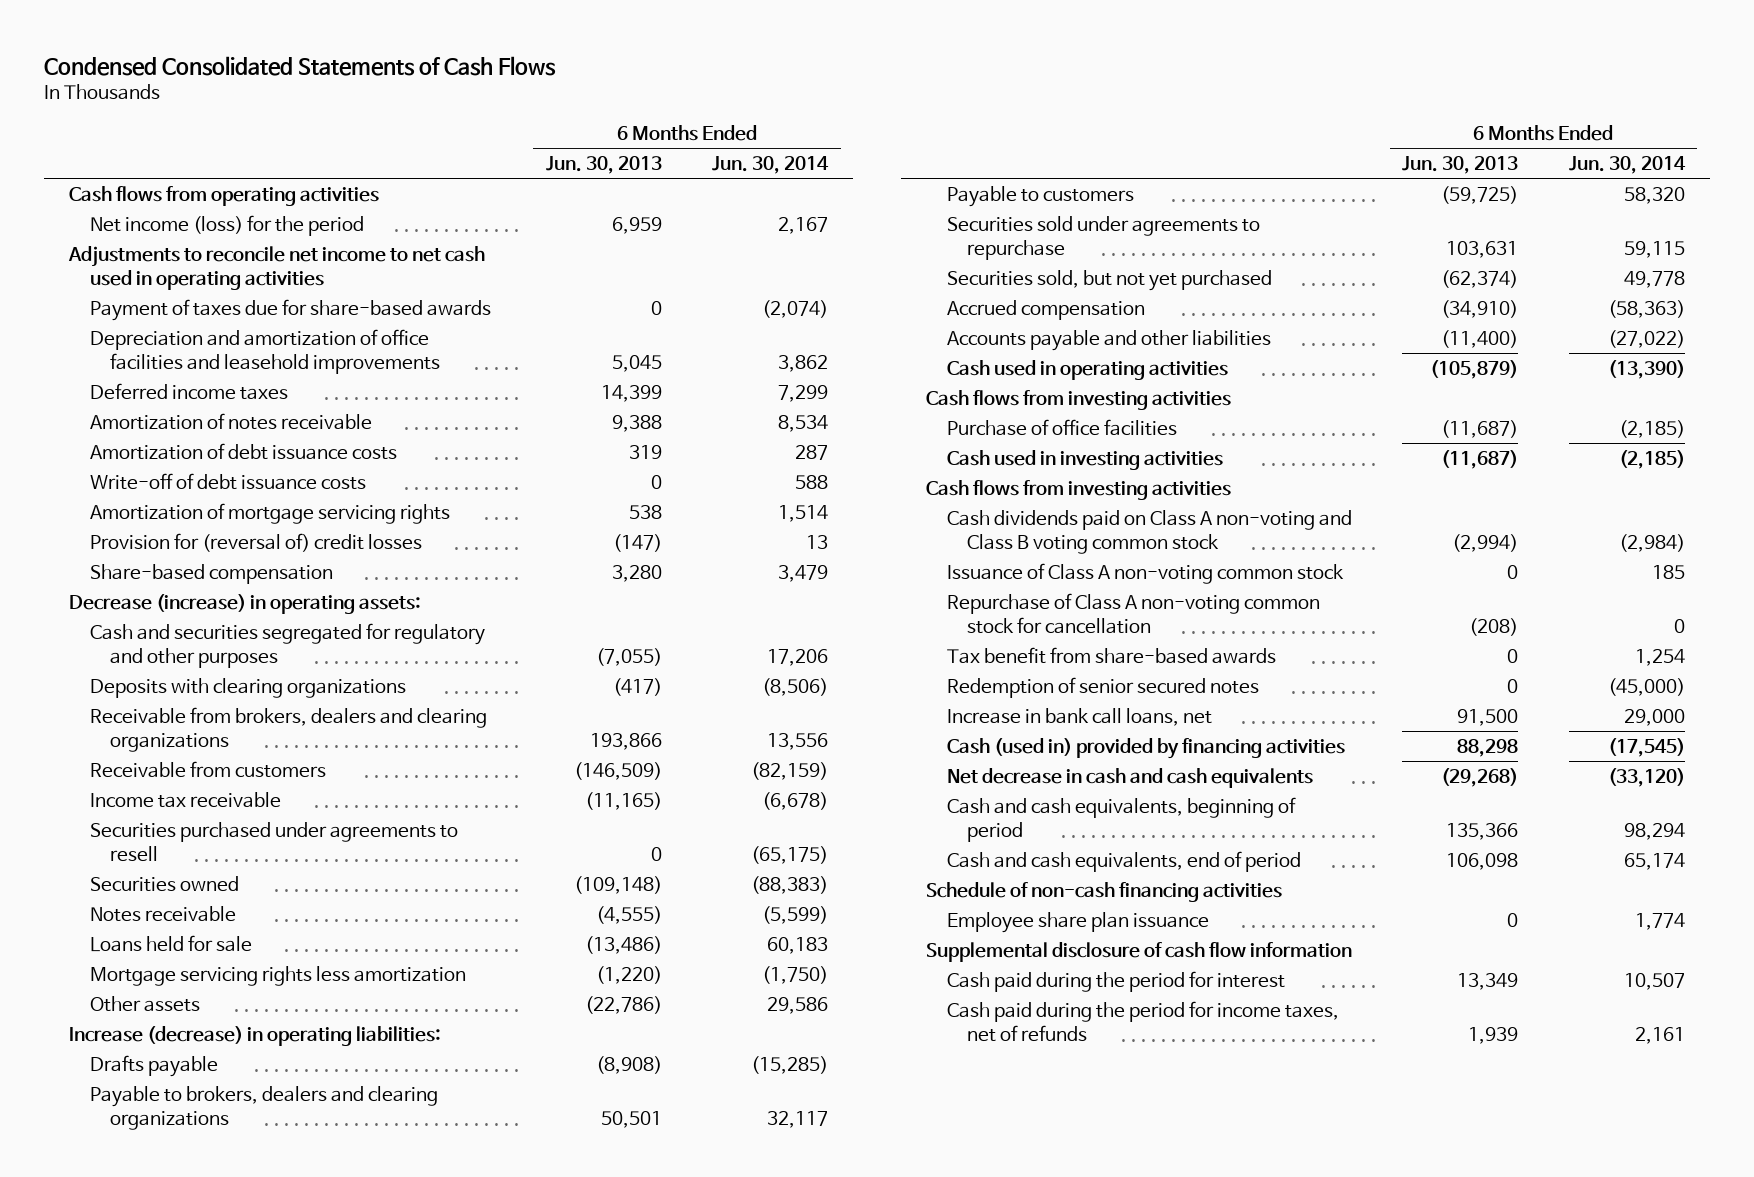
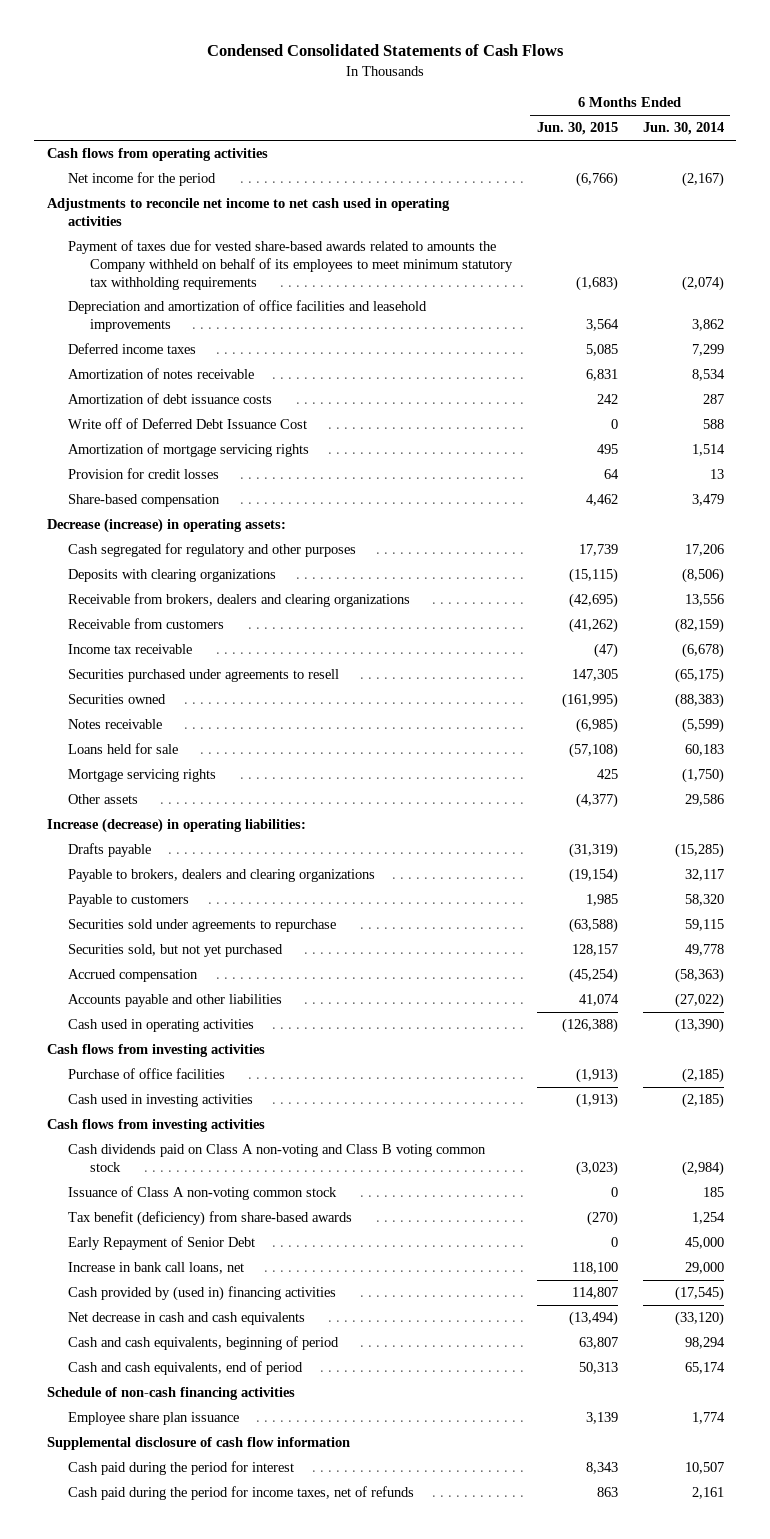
[545,156,662,175] Jun. 30, 2013 -> none
none -> [536,122,618,136] Jun. 30, 2015
[89,214,364,236] Net income (loss) for the period -> [68,172,217,187] Net income for the period
[778,216,829,234] 2,167 -> [681,172,724,188] (2,167)
[89,298,491,321] Payment of taxes due for share-based awards -> [68,240,513,290] Payment of taxes due for vested share-based awards related to amounts the Company withheld on behalf of its employees to meet minimum statutory tax withholding requirements
[89,472,366,490] Write-off of debt issuance costs -> [68,418,308,430] Write off of Deferred Debt Issuance Cost
[89,532,422,552] Provision for (reversal of) credit losses -> [68,468,220,480] Provision for credit losses
[89,622,485,669] Cash and securities segregated for regulatory and other purposes -> [68,543,357,558] Cash segregated for regulatory and other purposes
[89,965,466,986] Mortgage servicing rights less amortization -> [68,769,217,783] Mortgage servicing rights
[946,592,1320,635] Repurchase of Class A non-voting common stock for cancellation -> none
[946,676,1259,698] Redemption of senior secured notes -> none
[946,646,1276,664] Tax benefit from share-based awards -> [68,1211,353,1227] Tax benefit (deficiency) from share-based awards
none -> [68,1236,256,1251] Early Repayment of Senior Debt
[946,737,1345,759] Cash (used in) provided by financing activities -> [68,1286,337,1302] Cash provided by (used in) financing activities

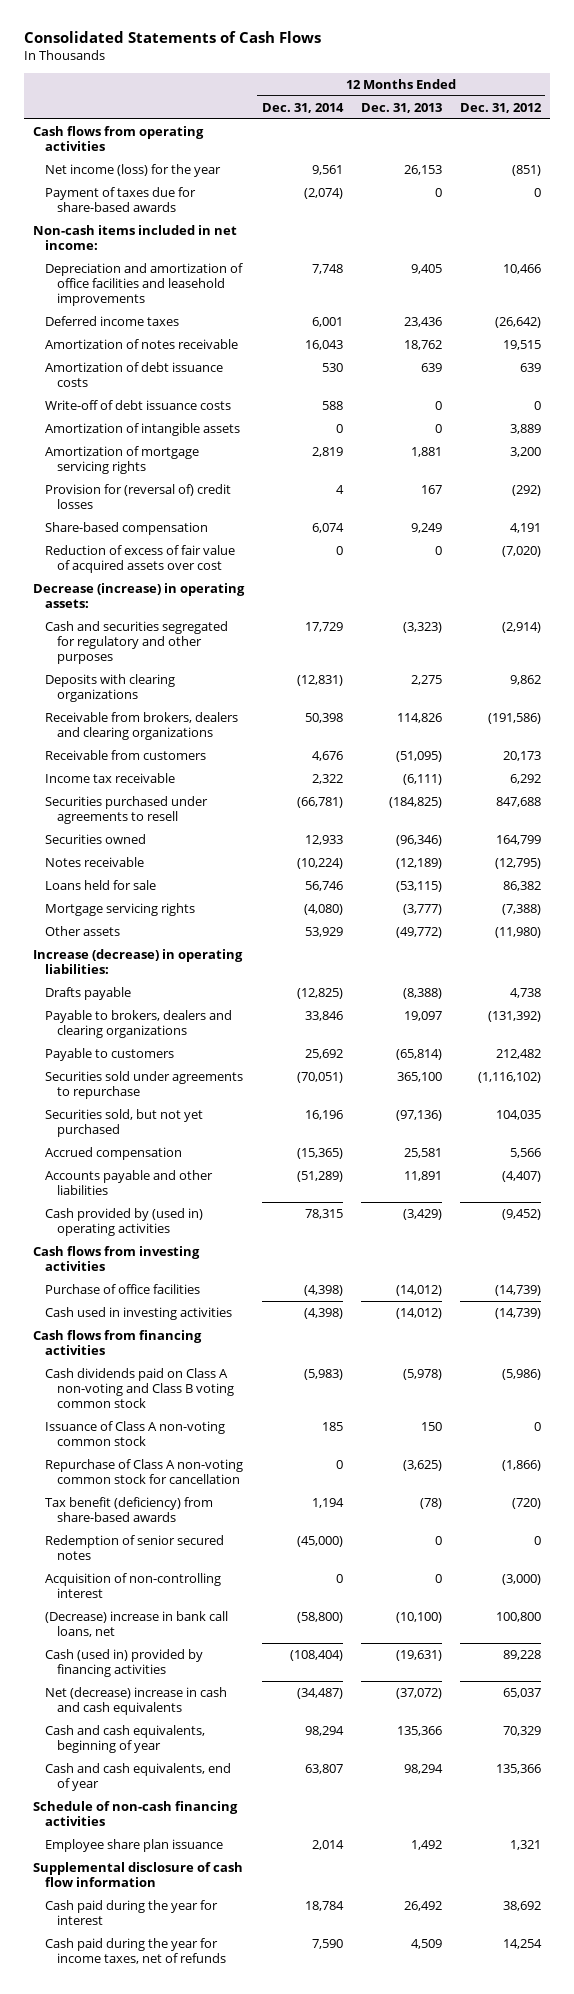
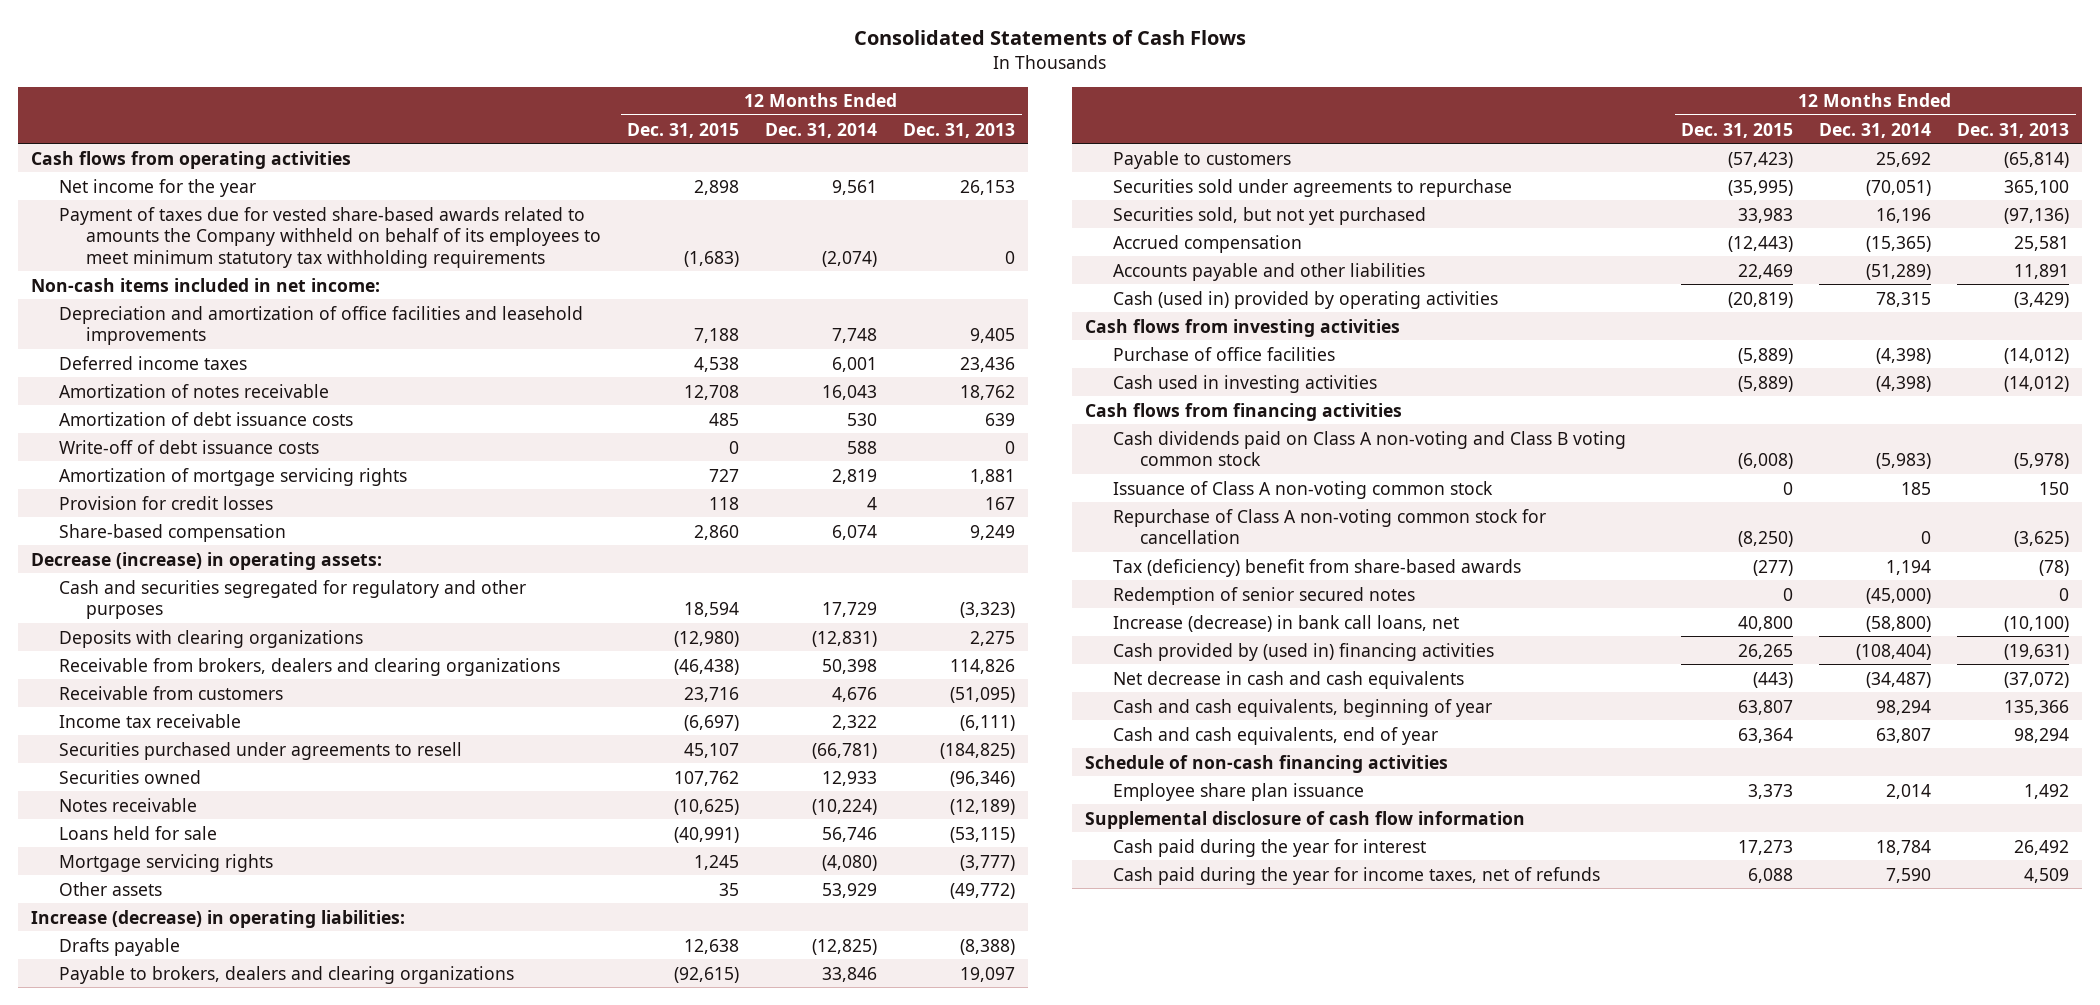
[459,102,542,113] Dec. 31, 2012 -> none
none -> [627,122,740,138] Dec. 31, 2015
[44,163,221,177] Net income (loss) for the year -> [58,178,256,197] Net income for the year
[44,186,196,212] Payment of taxes due for share-based awards -> [58,206,602,268] Payment of taxes due for vested share-based awards related to amounts the Company withheld on behalf of its employees to meet minimum statutory tax withholding requirements
[44,422,240,436] Amortization of intangible assets -> none
[44,483,231,509] Provision for (reversal of) credit losses -> [58,495,273,510] Provision for credit losses
[44,544,235,573] Reduction of excess of fair value of acquired assets over cost -> none
[44,1207,203,1236] Cash provided by (used in) operating activities -> [1112,290,1498,309] Cash (used in) provided by operating activities
[44,1496,213,1522] Tax benefit (deficiency) from share-based awards -> [1112,558,1521,577] Tax (deficiency) benefit from share-based awards
[44,1572,221,1598] Acquisition of non-controlling interest -> none
[44,1610,228,1637] (Decrease) increase in bank call loans, net -> [1112,614,1459,632] Increase (decrease) in bank call loans, net
[44,1648,203,1677] Cash (used in) provided by financing activities -> [1112,642,1494,661] Cash provided by (used in) financing activities
[44,1686,227,1715] Net (decrease) increase in cash and cash equivalents -> [1112,670,1464,689] Net decrease in cash and cash equivalents

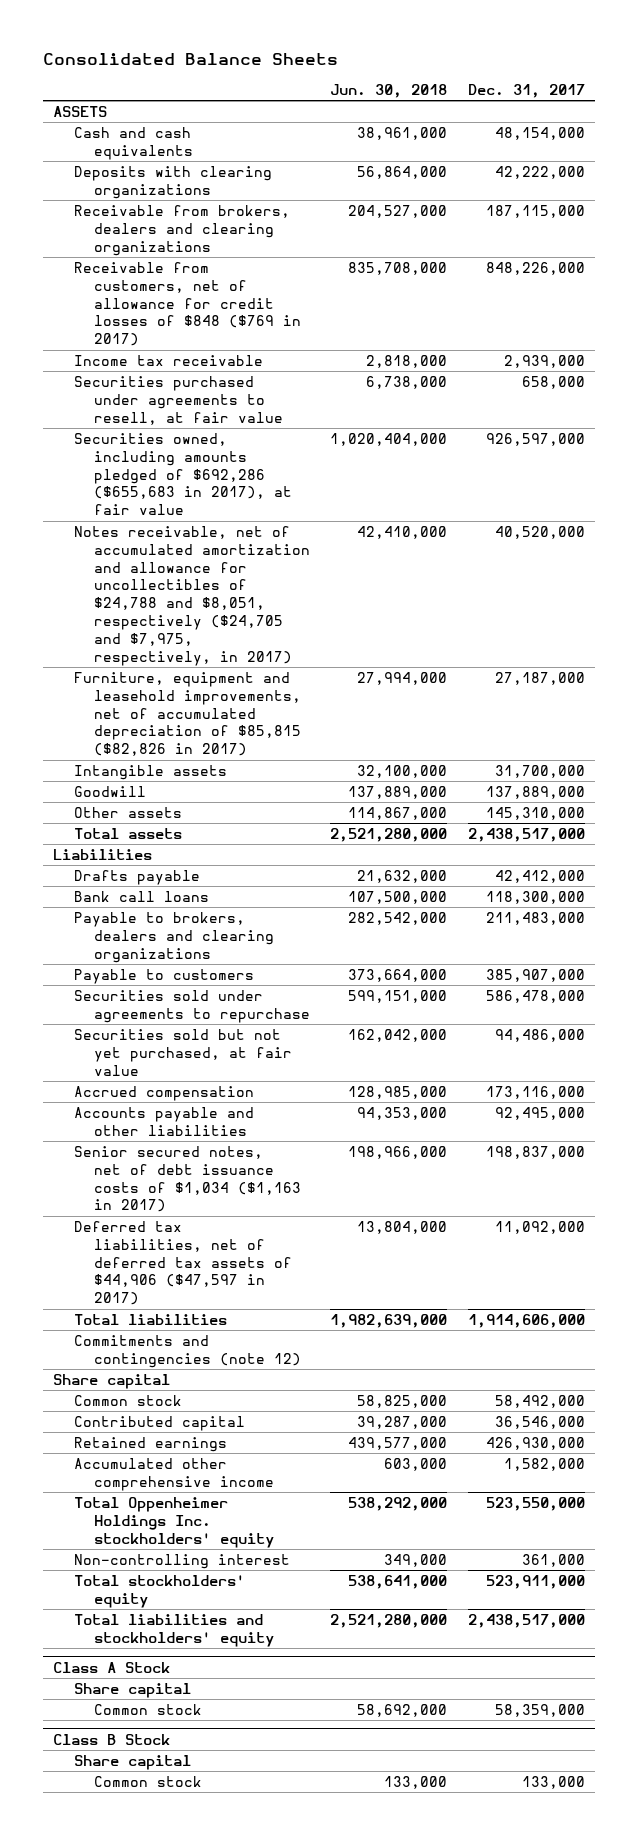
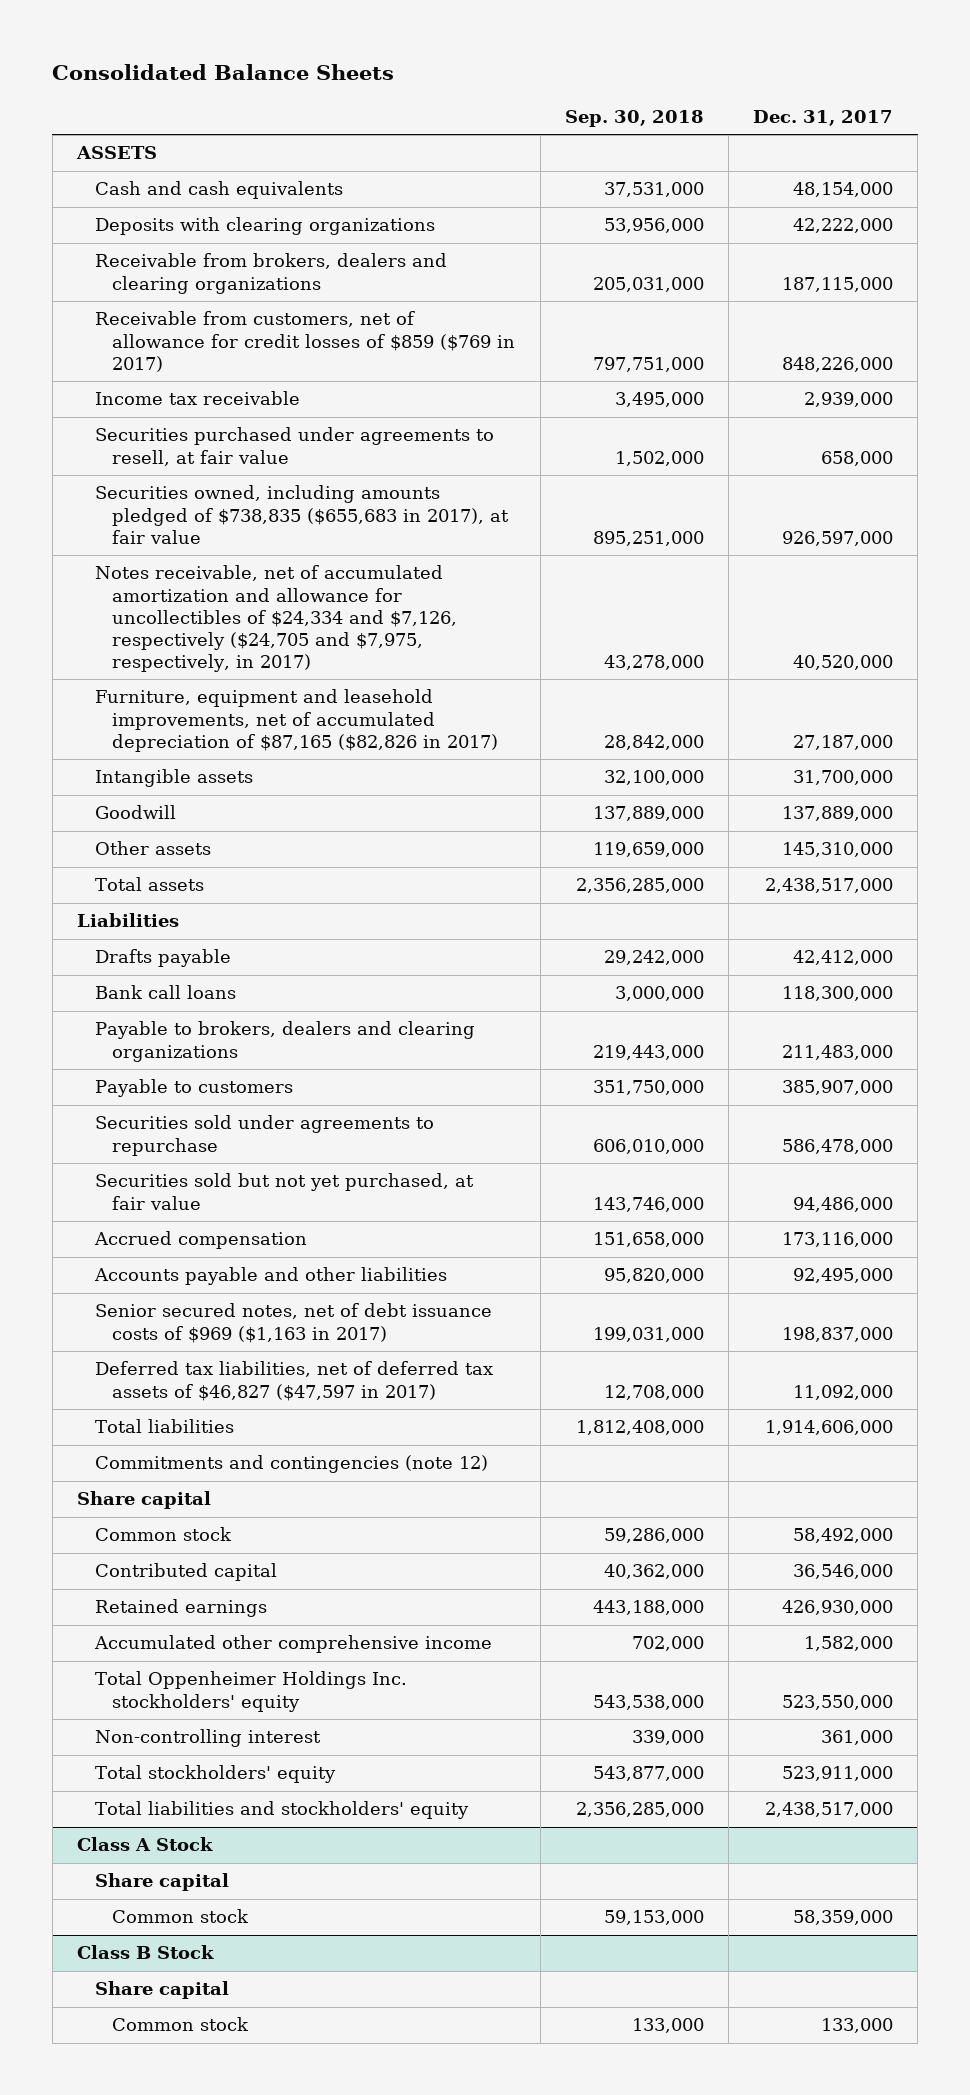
[330,83,448,98] Jun. 30, 2018 -> none
none -> [564,110,704,128] Sep. 30, 2018
[73,262,301,347] Receivable from customers, net of allowance for credit losses of $848 ($769 in 2017) -> [94,311,516,372] Receivable from customers, net of allowance for credit losses of $859 ($769 in 2017)
[73,433,292,516] Securities owned, including amounts pledged of $692,286 ($655,683 in 2017), at fair value -> [94,485,510,544] Securities owned, including amounts pledged of $738,835 ($655,683 in 2017), at fair value
[73,526,310,666] Notes receivable, net of accumulated amortization and allowance for uncollectibles of $24,788 and $8,051, respectively ($24,705 and $7,975, respectively, in 2017) -> [94,565,458,672] Notes receivable, net of accumulated amortization and allowance for uncollectibles of $24,334 and $7,126, respectively ($24,705 and $7,975, respectively, in 2017)
[73,672,301,757] Furniture, equipment and leasehold improvements, net of accumulated depreciation of $85,815 ($82,826 in 2017) -> [94,689,499,752] Furniture, equipment and leasehold improvements, net of accumulated depreciation of $87,165 ($82,826 in 2017)
[73,1146,301,1213] Senior secured notes, net of debt issuance costs of $1,034 ($1,163 in 2017) -> [94,1303,492,1343] Senior secured notes, net of debt issuance costs of $969 ($1,163 in 2017)
[73,1221,292,1306] Deferred tax liabilities, net of deferred tax assets of $44,906 ($47,597 in 2017) -> [94,1361,493,1401] Deferred tax liabilities, net of deferred tax assets of $46,827 ($47,597 in 2017)

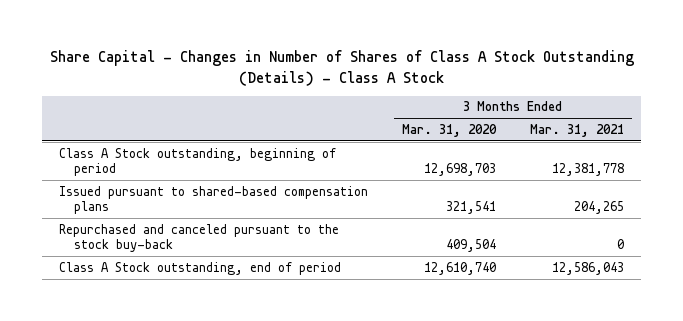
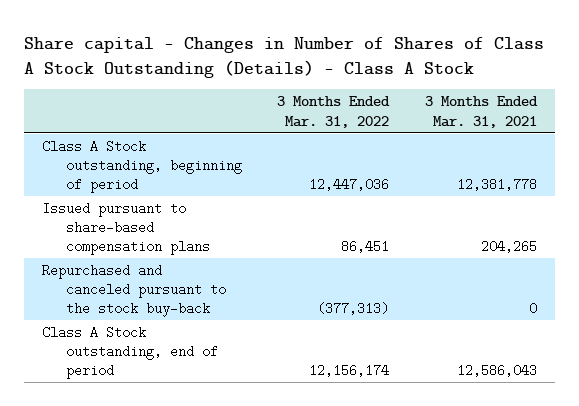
[49,50,634,86] Share Capital - Changes in Number of Shares of Class A Stock Outstanding (Details) - Class A Stock -> [24,36,545,78] Share capital - Changes in Number of Shares of Class A Stock Outstanding (Details) - Class A Stock
[402,124,498,138] Mar. 31, 2020 -> none
none -> [277,96,391,128] 3 Months Ended Mar. 31, 2022
[59,185,369,215] Issued pursuant to shared-based compensation plans -> [41,201,210,256] Issued pursuant to share-based compensation plans

